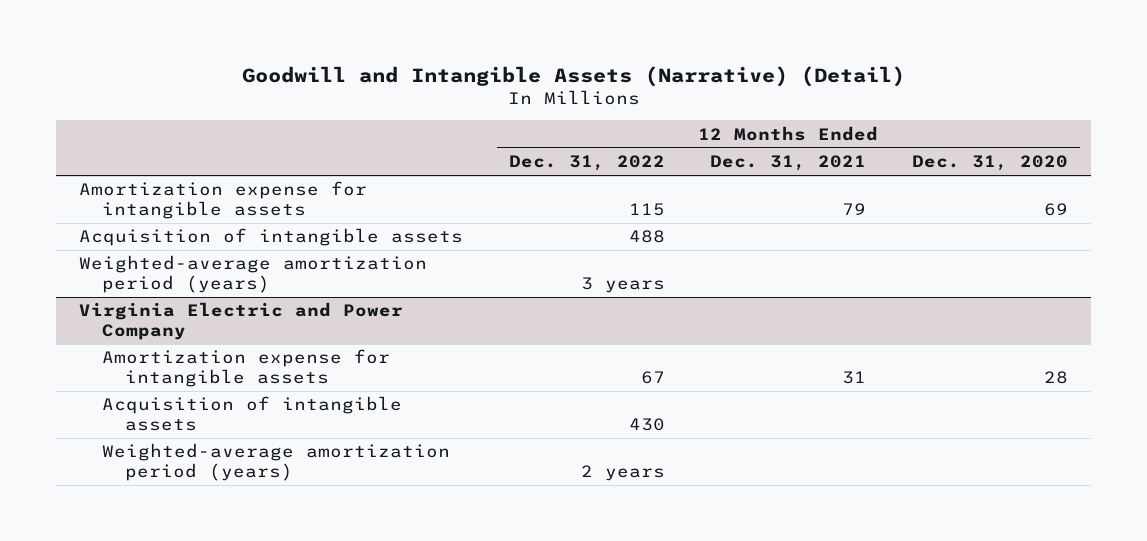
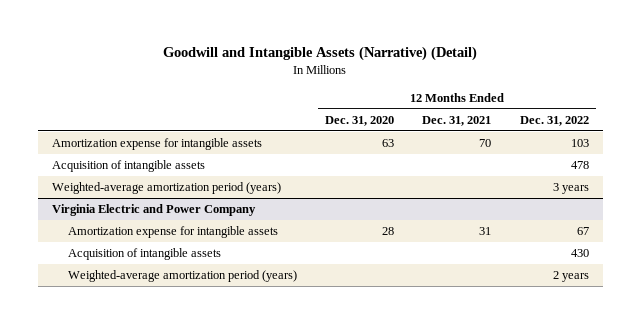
[628,202,665,216] 115 -> [570,139,589,148] 103
[842,202,867,215] 79 -> [479,139,492,148] 70
[1044,202,1069,216] 69 -> [381,139,394,148] 63
[628,230,665,244] 488 -> [570,161,589,170] 478

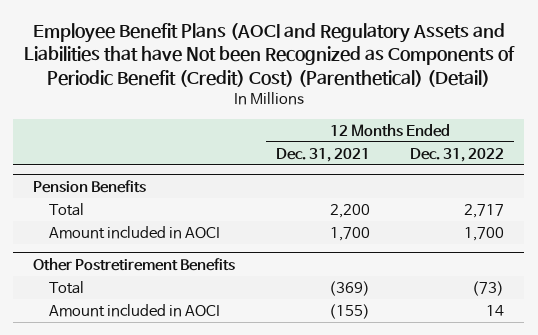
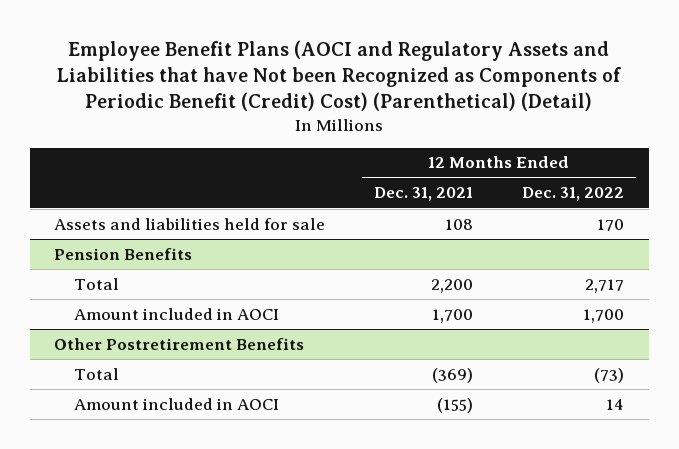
none -> [54,217,326,230] Assets and liabilities held for sale

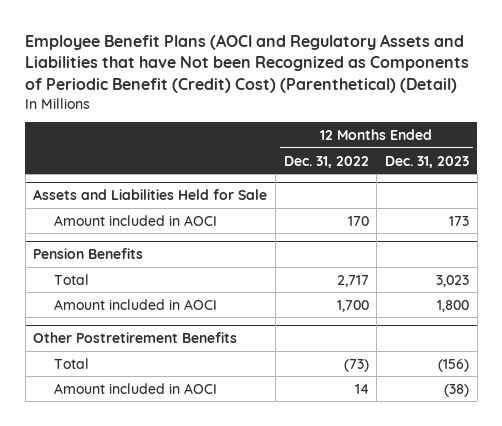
[374,187,474,202] Dec. 31, 2021 -> none
none -> [384,155,469,168] Dec. 31, 2023
[54,217,326,230] Assets and liabilities held for sale -> none
none -> [33,189,268,201] Assets and Liabilities Held for Sale
none -> [53,214,217,226] Amount included in AOCI

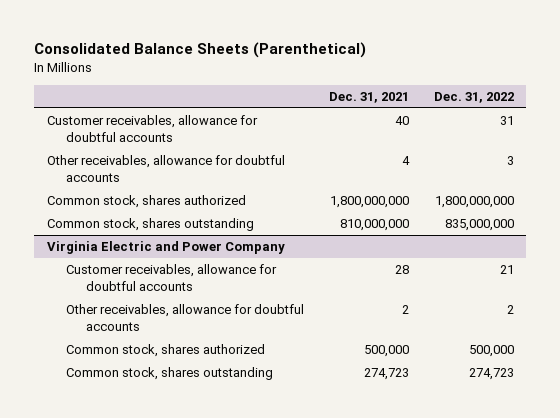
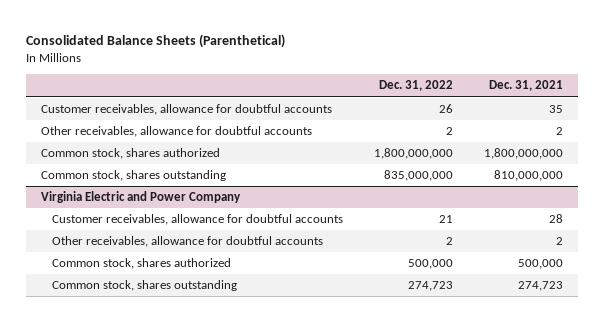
[394,116,409,126] 40 -> [548,105,563,114] 35
[499,116,514,126] 31 -> [439,104,454,114] 26
[401,156,410,166] 4 -> [555,127,563,136] 2
[506,156,514,166] 3 -> [446,127,454,136] 2

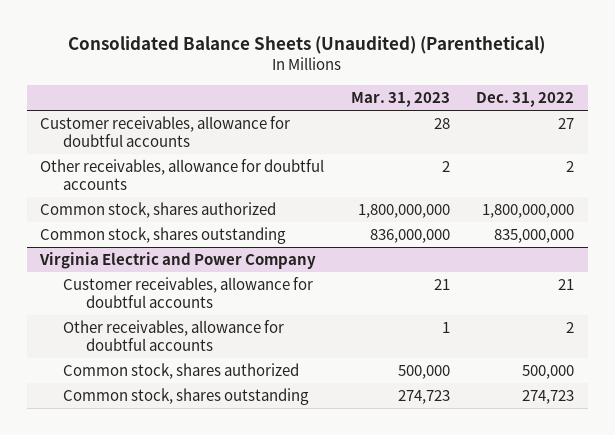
[25,34,285,49] Consolidated Balance Sheets (Parenthetical) -> [68,35,546,54] Consolidated Balance Sheets (Unaudited) (Parenthetical)
[488,80,563,92] Dec. 31, 2021 -> none
none -> [350,91,450,107] Mar. 31, 2023
[439,104,454,114] 26 -> [558,118,575,130] 27

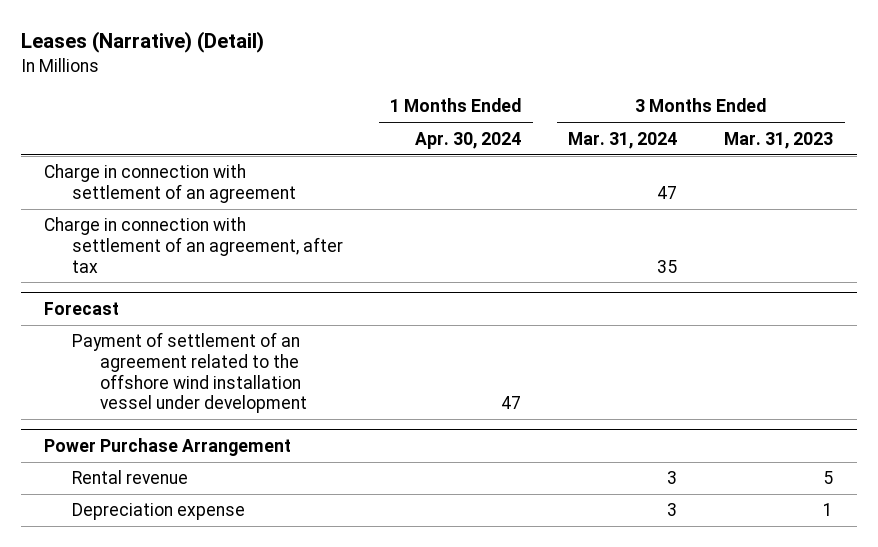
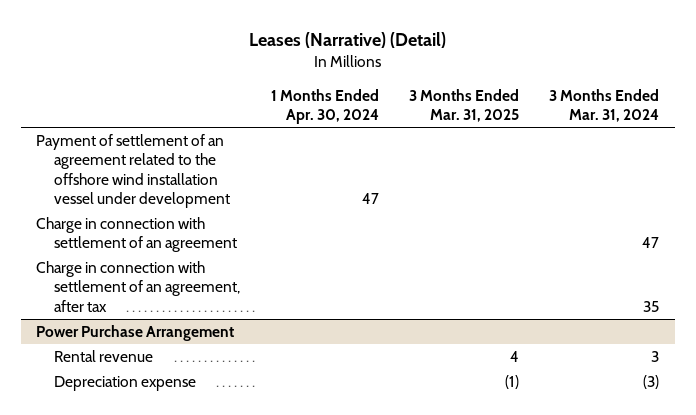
[724,131,834,149] Mar. 31, 2023 -> none
none -> [409,88,520,123] 3 Months Ended Mar. 31, 2025
none -> [36,134,231,208] Payment of settlement of an agreement related to the offshore wind installation vessel under development
[44,301,120,315] Forecast -> none
[72,332,308,414] Payment of settlement of an agreement related to the offshore wind installation vessel under development -> none
[667,503,678,517] 3 -> [643,375,660,390] (3)

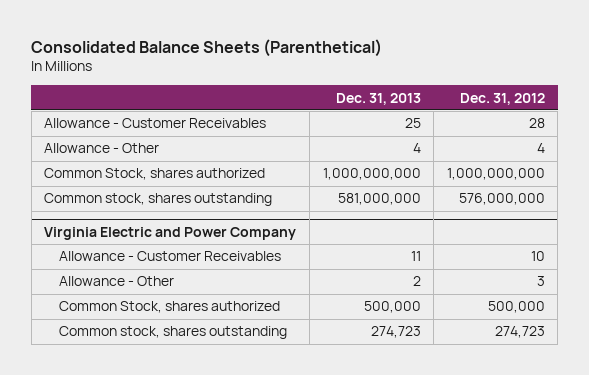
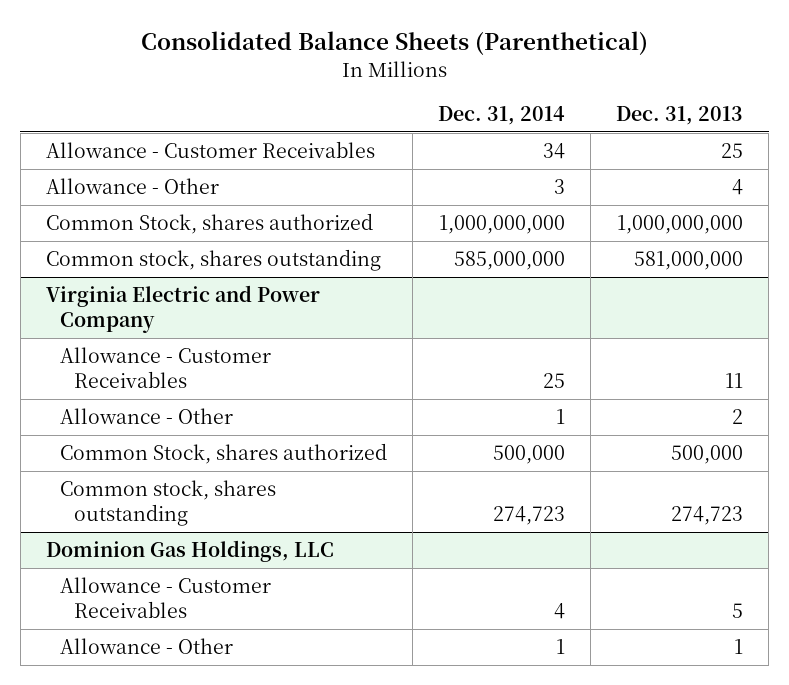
[459,92,545,105] Dec. 31, 2012 -> none
none -> [438,105,566,125] Dec. 31, 2014
none -> [45,539,334,562] Dominion Gas Holdings, LLC
none -> [59,576,271,619] Allowance - Customer Receivables
none -> [59,637,233,654] Allowance - Other

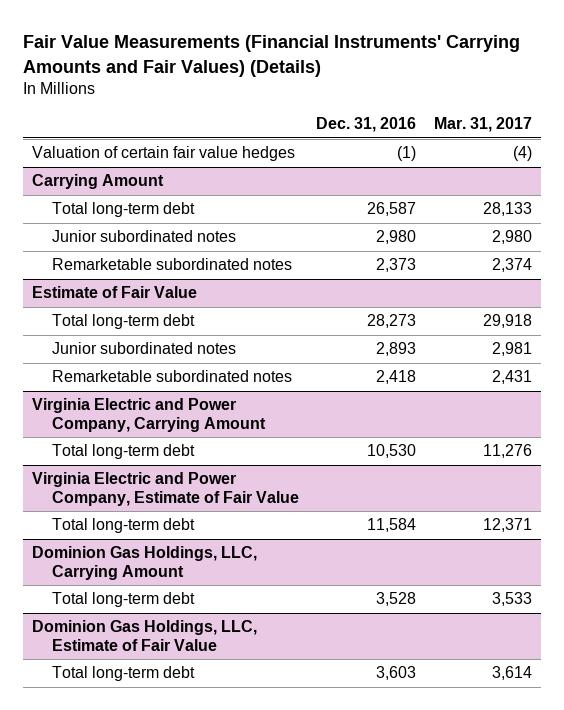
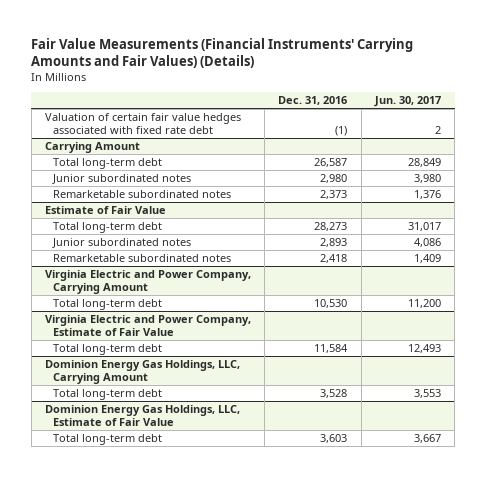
[433,117,532,133] Mar. 31, 2017 -> none
none -> [373,96,441,108] Jun. 30, 2017
[32,146,296,162] Valuation of certain fair value hedges -> [44,113,241,135] Valuation of certain fair value hedges associated with fixed rate debt
[32,546,258,580] Dominion Gas Holdings, LLC, Carrying Amount -> [44,360,240,385] Dominion Energy Gas Holdings, LLC, Carrying Amount
[32,620,258,651] Dominion Gas Holdings, LLC, Estimate of Fair Value -> [44,405,240,427] Dominion Energy Gas Holdings, LLC, Estimate of Fair Value

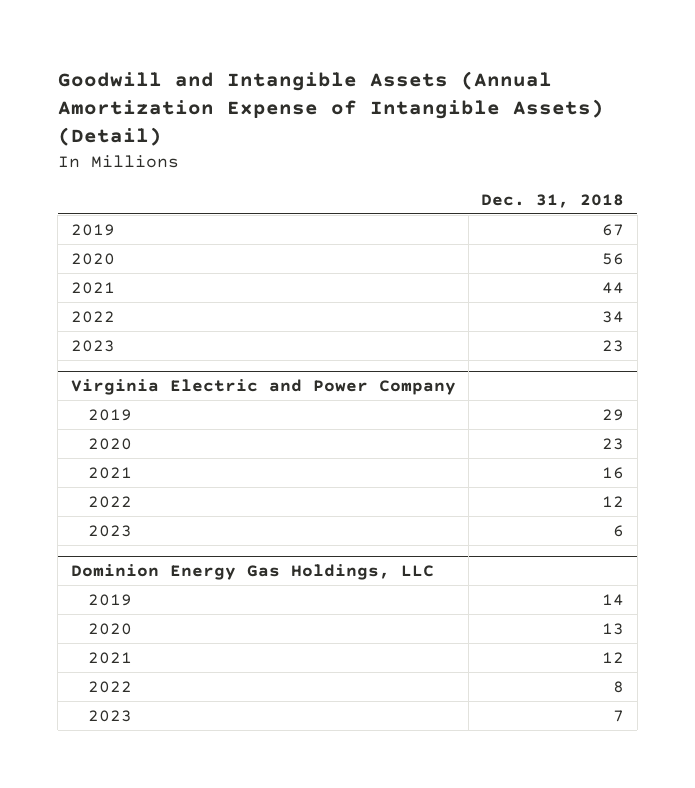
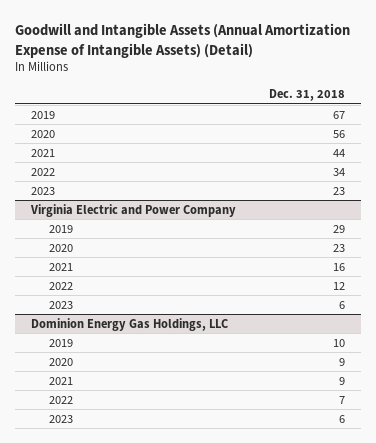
[602,593,625,606] 14 -> [332,338,345,347] 10
[602,622,625,635] 13 -> [338,357,345,366] 9
[602,651,625,663] 12 -> [338,376,345,385] 9
[613,680,625,693] 8 -> [338,395,345,404] 7
[613,709,625,722] 7 -> [338,414,345,423] 6

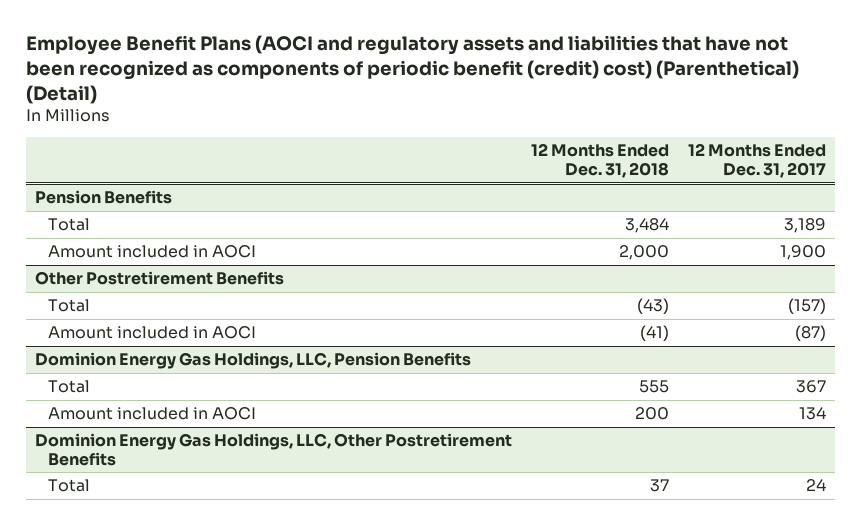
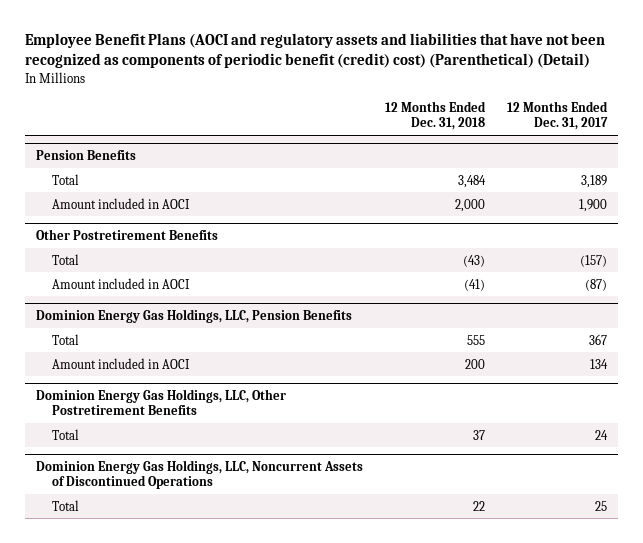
none -> [36,460,364,490] Dominion Energy Gas Holdings, LLC, Noncurrent Assets of Discontinued Operations
none -> [51,499,79,511] Total

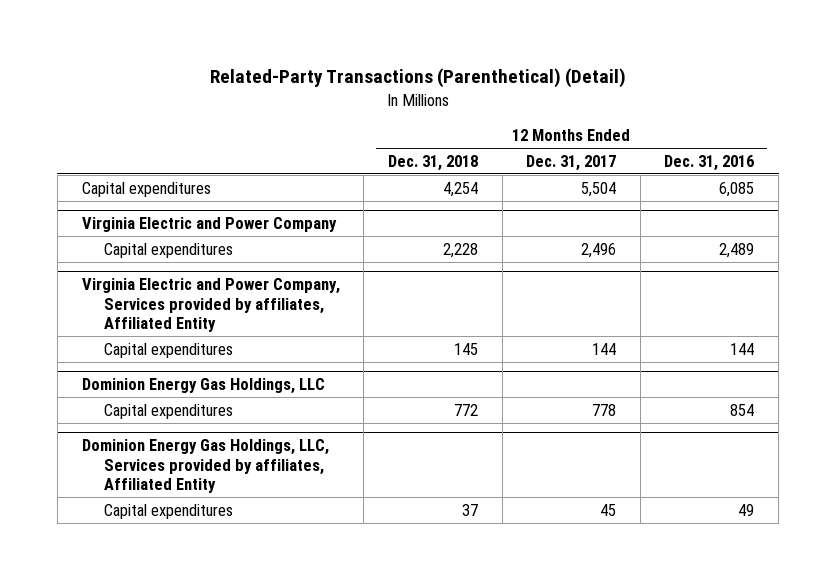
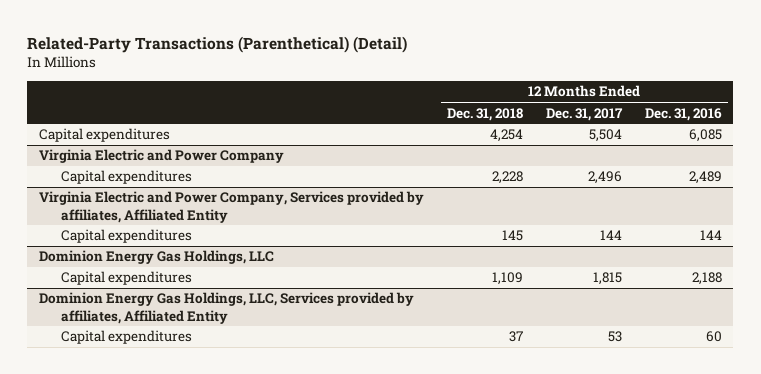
[453,403,478,416] 772 -> [491,272,523,286] 1,109
[592,403,617,416] 778 -> [592,272,622,286] 1,815
[730,403,755,416] 854 -> [691,272,722,286] 2,188
[600,503,617,516] 45 -> [607,331,622,343] 53
[738,503,755,516] 49 -> [705,331,722,343] 60

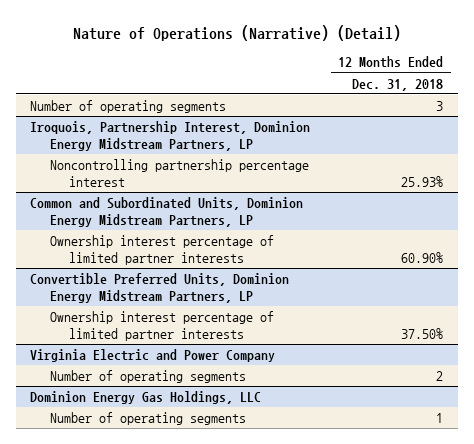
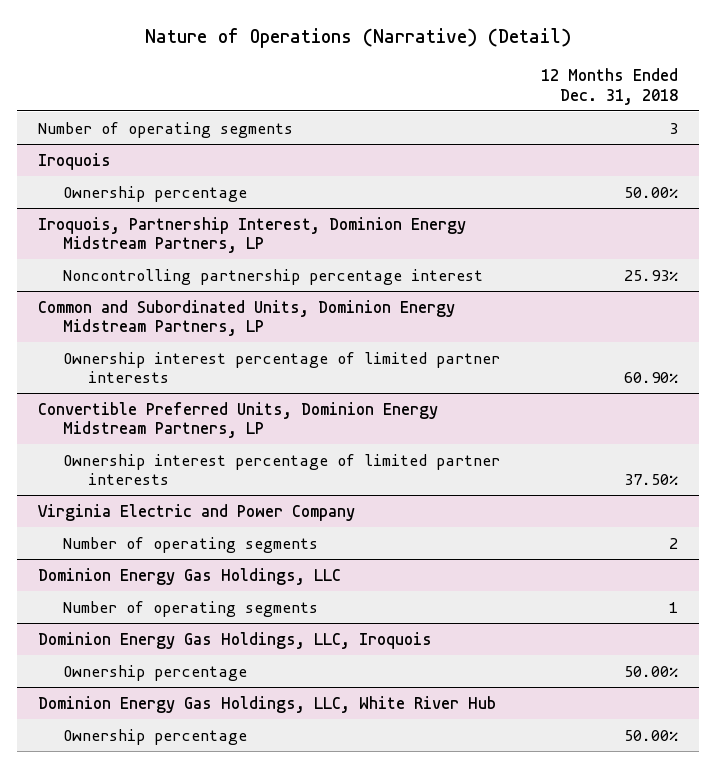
none -> [37,152,111,170] Iroquois
none -> [62,185,247,202] Ownership percentage
none -> [37,631,432,649] Dominion Energy Gas Holdings, LLC, Iroquois
none -> [62,664,247,681] Ownership percentage
none -> [37,695,496,713] Dominion Energy Gas Holdings, LLC, White River Hub
none -> [62,728,247,745] Ownership percentage

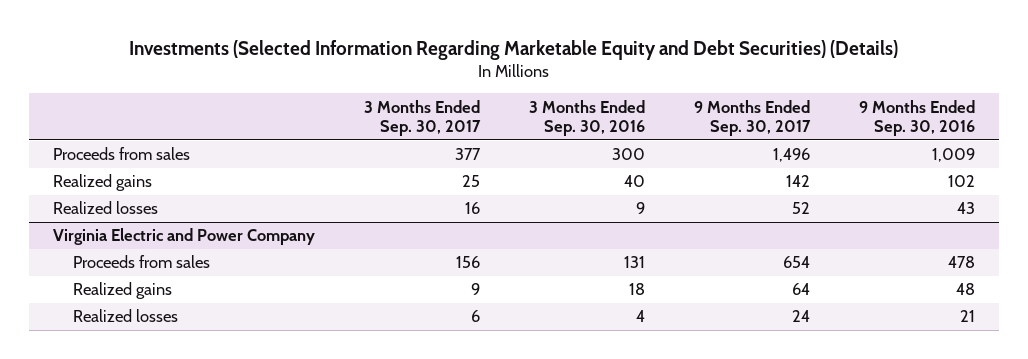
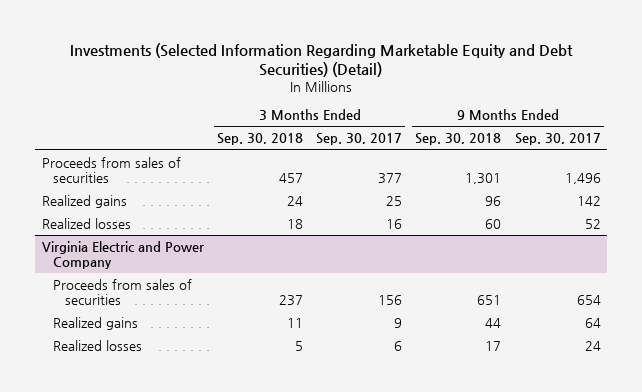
[128,39,898,60] Investments (Selected Information Regarding Marketable Equity and Debt Securities) (Details) -> [70,42,574,77] Investments (Selected Information Regarding Marketable Equity and Debt Securities) (Detail)
[528,99,645,136] 3 Months Ended Sep. 30, 2016 -> none
[858,99,975,136] 9 Months Ended Sep. 30, 2016 -> none
none -> [216,133,303,146] Sep. 30, 2018
none -> [415,133,502,146] Sep. 30, 2018
[53,147,191,161] Proceeds from sales -> [41,157,181,183] Proceeds from sales of securities
[72,255,210,269] Proceeds from sales -> [53,279,193,305] Proceeds from sales of securities

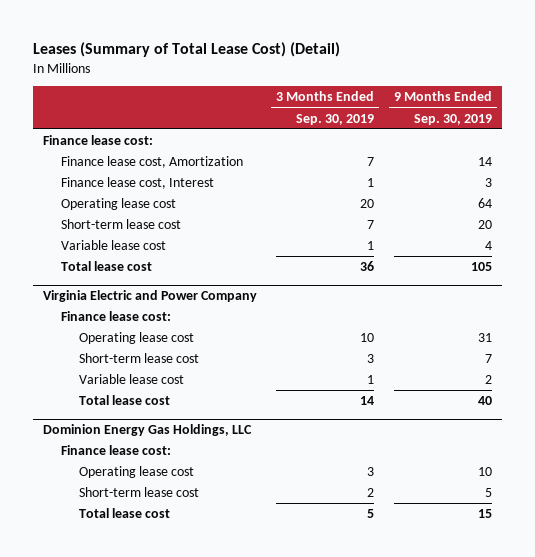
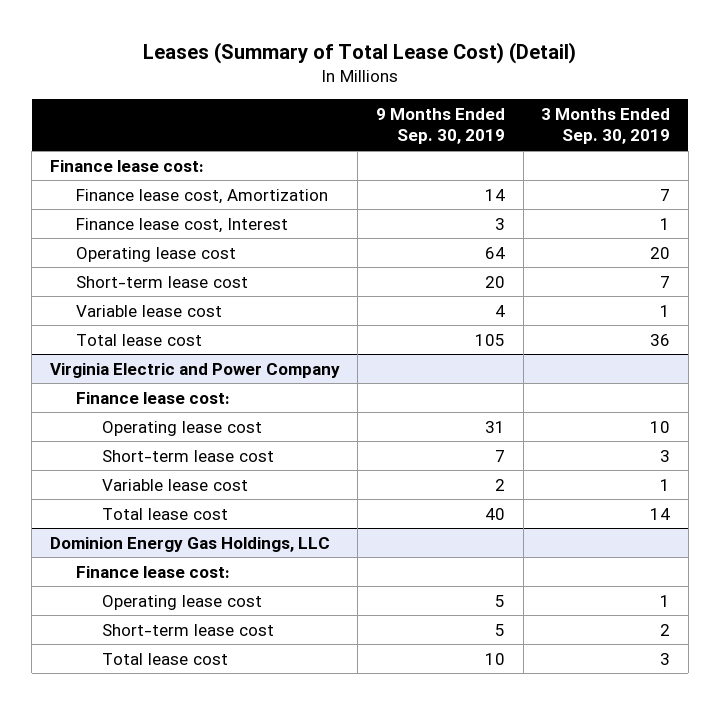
[367,466,375,476] 3 -> [660,594,671,607] 1
[477,466,492,476] 10 -> [494,594,505,607] 5
[367,508,375,518] 5 -> [660,652,671,665] 3
[477,508,492,518] 15 -> [484,652,505,665] 10

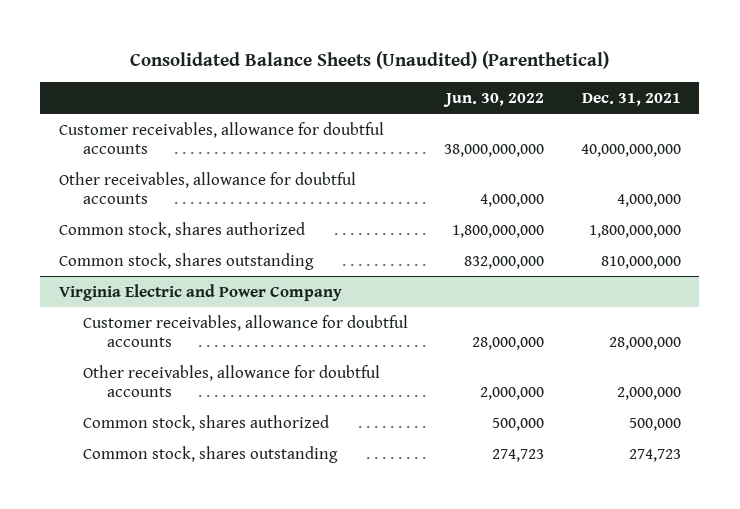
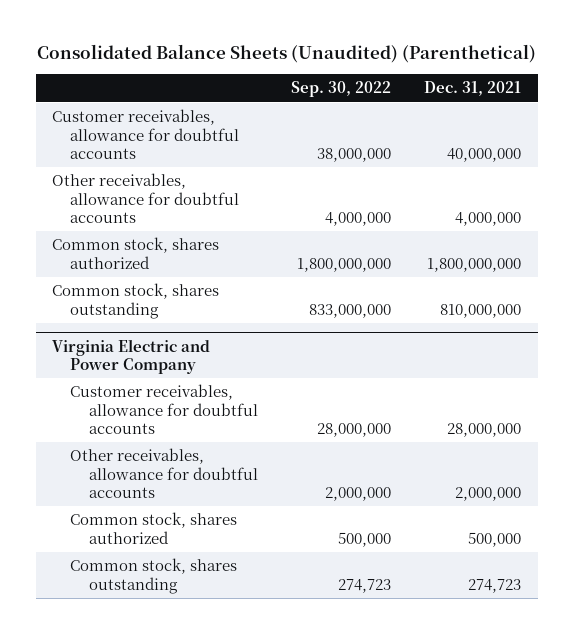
[443,92,545,107] Jun. 30, 2022 -> none
none -> [290,81,391,98] Sep. 30, 2022
[581,143,682,157] 40,000,000,000 -> [446,147,521,162] 40,000,000

